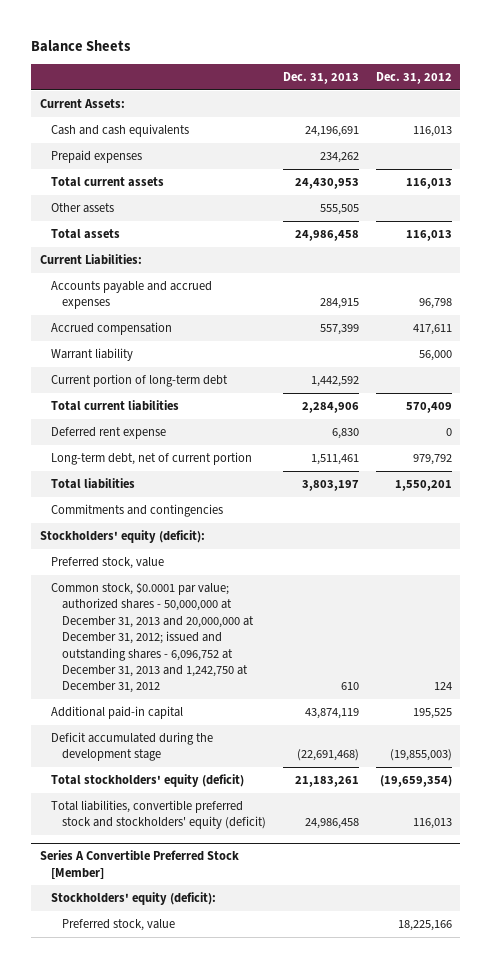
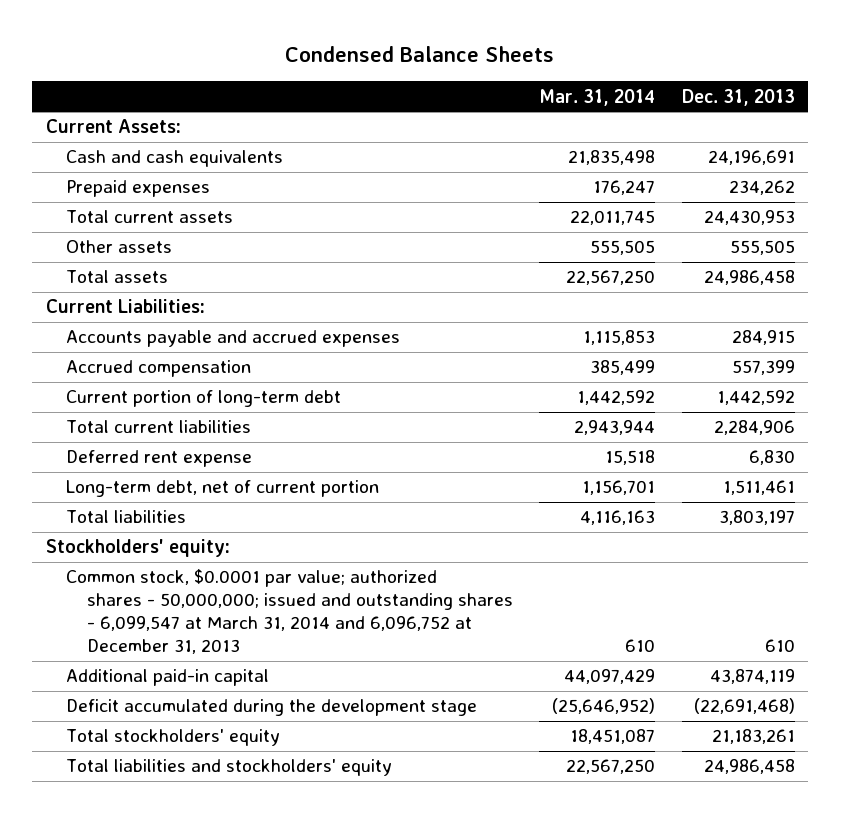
[31,40,132,53] Balance Sheets -> [285,46,555,63] Condensed Balance Sheets
[375,72,452,85] Dec. 31, 2012 -> none
none -> [539,88,656,106] Mar. 31, 2014
[50,348,133,362] Warrant liability -> none
[50,504,223,518] Commitments and contingencies -> none
[50,557,164,570] Preferred stock, value -> none
[39,530,205,544] Stockholders' equity (deficit): -> [45,539,230,558] Stockholders' equity:
[50,582,255,694] Common stock, $0.0001 par value; authorized shares - 50,000,000 at December 31, 2013 and 20,000,000 at December 31, 2012; issued and outstanding shares - 6,096,752 at December 31, 2013 and 1,242,750 at December 31, 2012 -> [66,569,513,655] Common stock, $0.0001 par value; authorized shares - 50,000,000; issued and outstanding shares - 6,099,547 at March 31, 2014 and 6,096,752 at December 31, 2013
[39,850,239,879] Series A Convertible Preferred Stock [Member] -> none
[50,892,216,906] Stockholders' equity (deficit): -> none
[62,919,176,932] Preferred stock, value -> none
[50,774,244,788] Total stockholders' equity (deficit) -> [66,729,281,747] Total stockholders' equity
[50,800,267,830] Total liabilities, convertible preferred stock and stockholders' equity (deficit) -> [66,759,393,777] Total liabilities and stockholders' equity

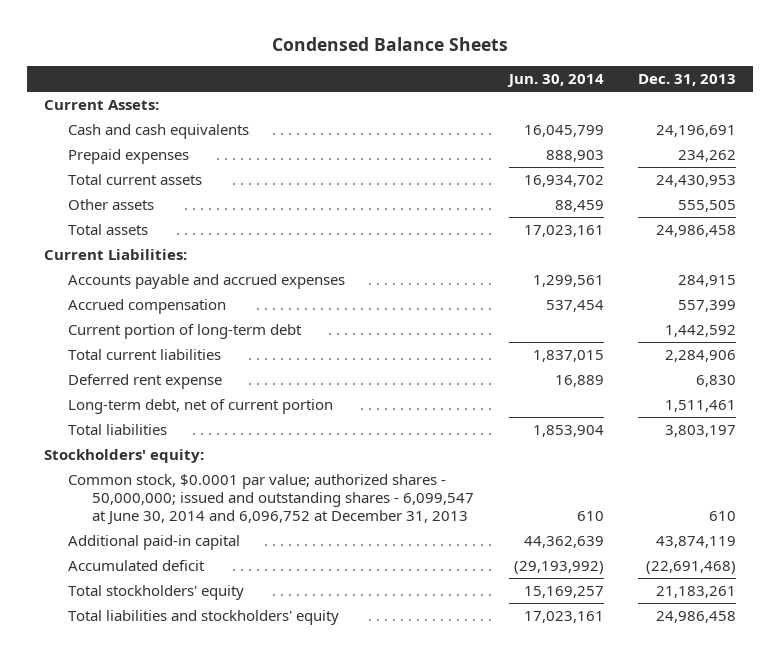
[539,88,656,106] Mar. 31, 2014 -> none
none -> [506,73,604,87] Jun. 30, 2014
[66,569,513,655] Common stock, $0.0001 par value; authorized shares - 50,000,000; issued and outstanding shares - 6,099,547 at March 31, 2014 and 6,096,752 at December 31, 2013 -> [68,474,475,525] Common stock, $0.0001 par value; authorized shares - 50,000,000; issued and outstanding shares - 6,099,547 at June 30, 2014 and 6,096,752 at December 31, 2013
[66,699,478,717] Deficit accumulated during the development stage -> [68,560,206,572] Accumulated deficit

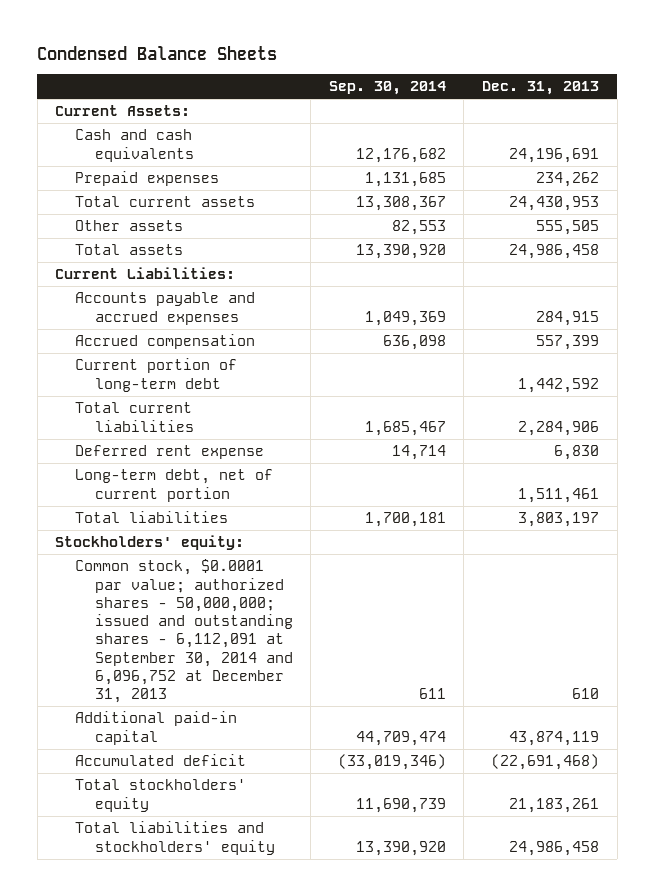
[506,73,604,87] Jun. 30, 2014 -> none
none -> [328,81,446,96] Sep. 30, 2014
[68,474,475,525] Common stock, $0.0001 par value; authorized shares - 50,000,000; issued and outstanding shares - 6,099,547 at June 30, 2014 and 6,096,752 at December 31, 2013 -> [74,559,293,704] Common stock, $0.0001 par value; authorized shares - 50,000,000; issued and outstanding shares - 6,112,091 at September 30, 2014 and 6,096,752 at December 31, 2013

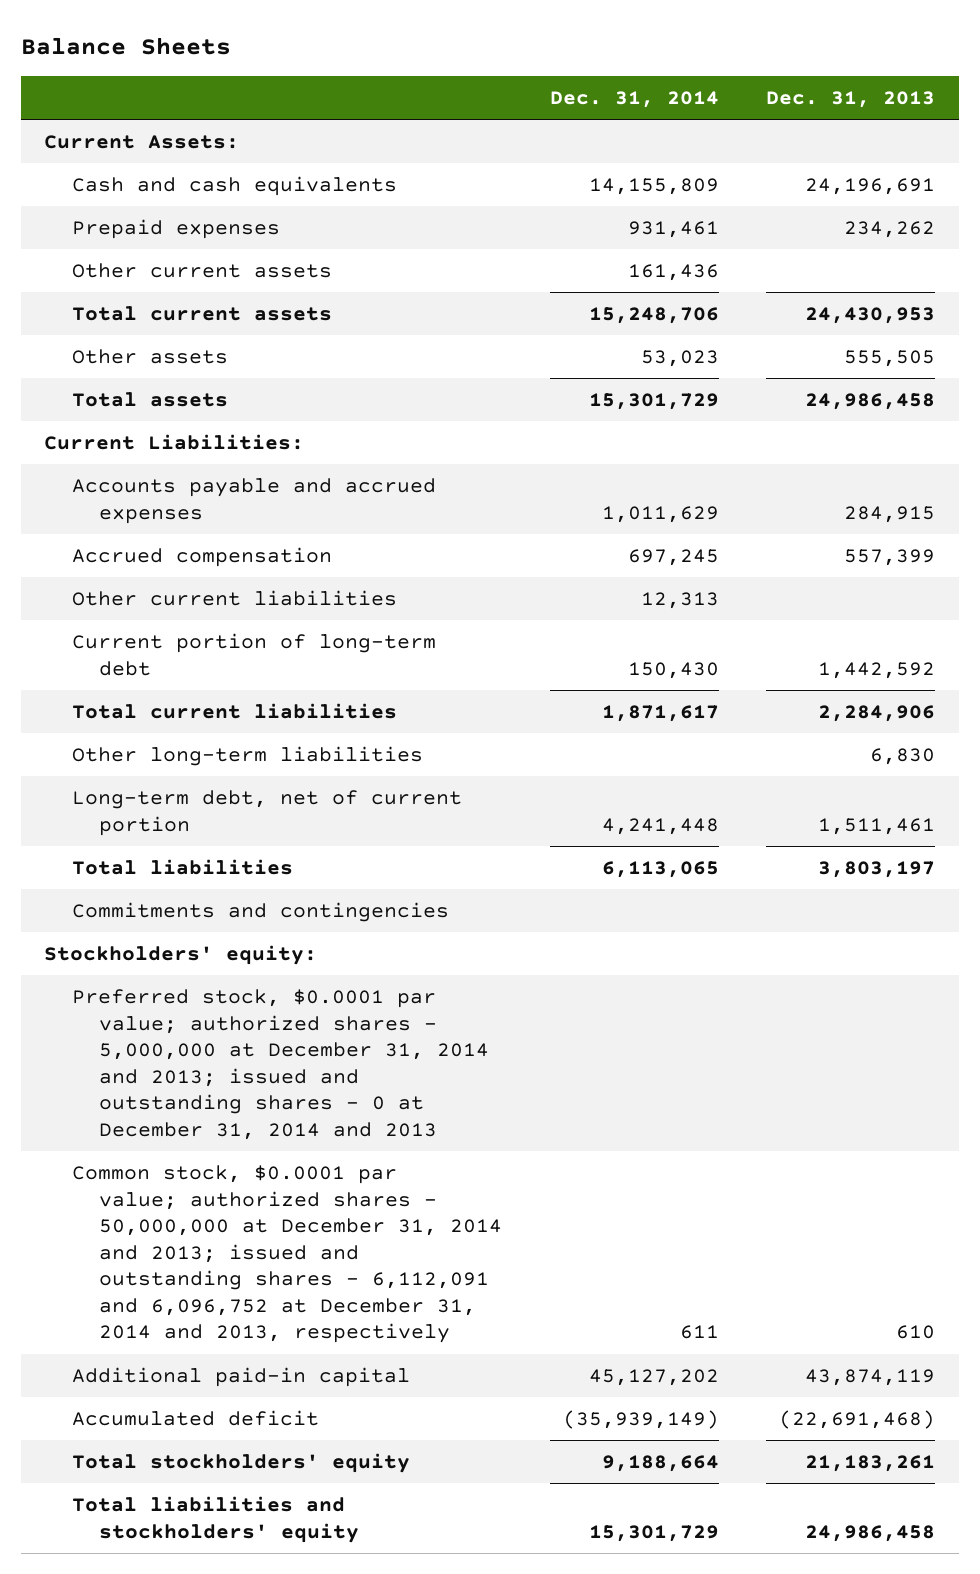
[37,45,278,60] Condensed Balance Sheets -> [20,37,231,56] Balance Sheets
[328,81,446,96] Sep. 30, 2014 -> none
none -> [549,90,719,108] Dec. 31, 2014
none -> [71,263,332,279] Other current assets
none -> [71,590,397,607] Other current liabilities
[74,445,264,460] Deferred rent expense -> [71,746,423,767] Other long-term liabilities
none -> [71,902,449,923] Commitments and contingencies
none -> [71,989,490,1140] Preferred stock, $0.0001 par value; authorized shares - 5,000,000 at December 31, 2014 and 2013; issued and outstanding shares - 0 at December 31, 2014 and 2013
[74,559,293,704] Common stock, $0.0001 par value; authorized shares - 50,000,000; issued and outstanding shares - 6,112,091 at September 30, 2014 and 6,096,752 at December 31, 2013 -> [71,1165,503,1344] Common stock, $0.0001 par value; authorized shares - 50,000,000 at December 31, 2014 and 2013; issued and outstanding shares - 6,112,091 and 6,096,752 at December 31, 2014 and 2013, respectively

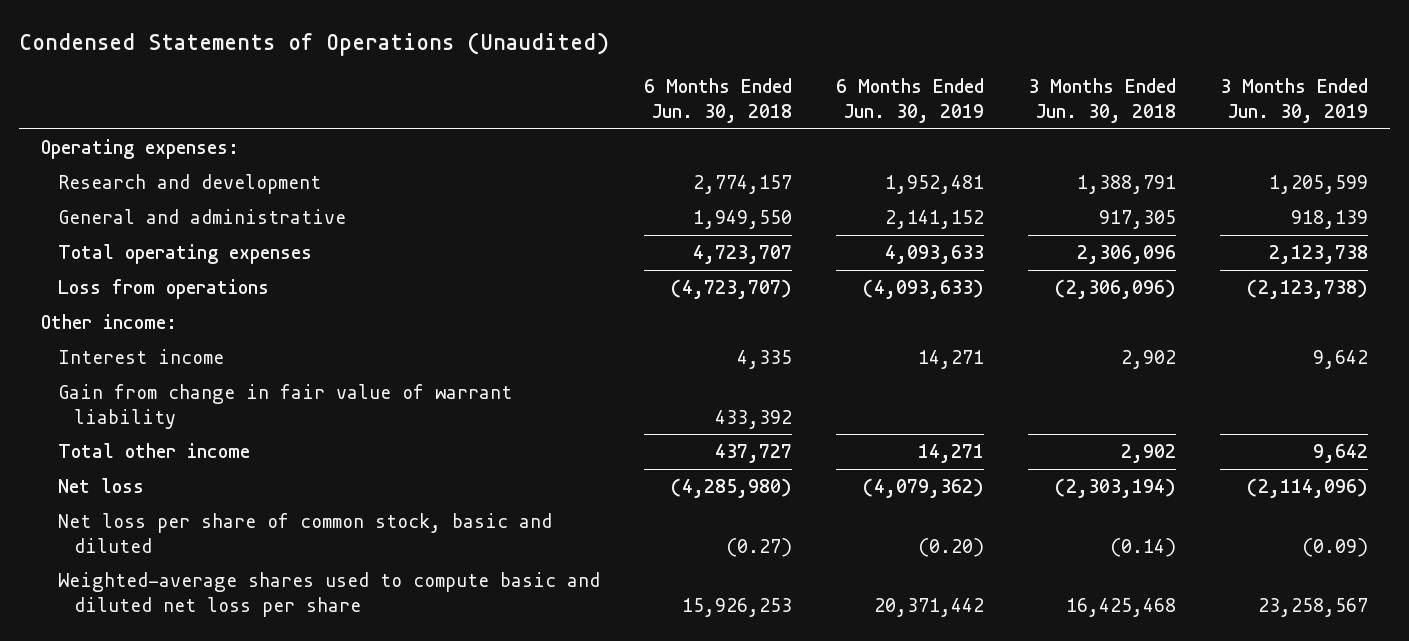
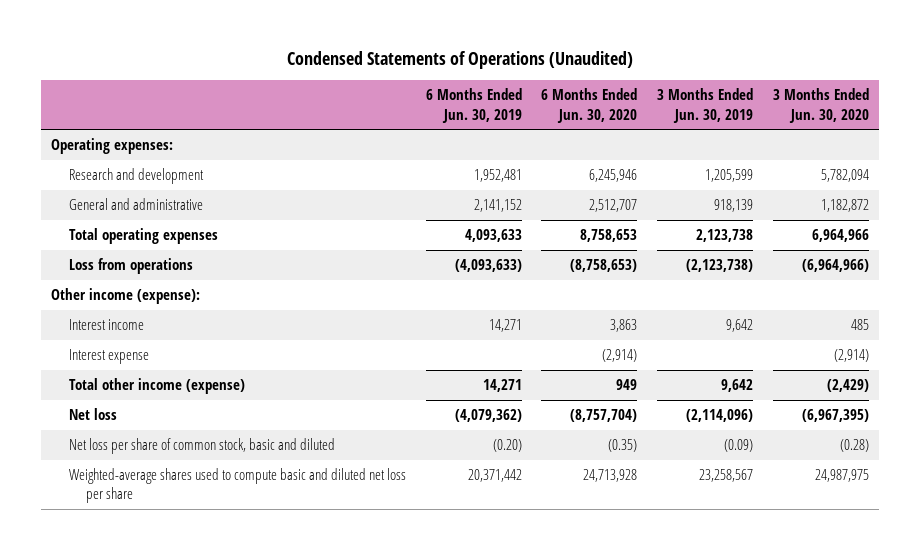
[643,78,792,124] 6 Months Ended Jun. 30, 2018 -> none
[1027,78,1176,124] 3 Months Ended Jun. 30, 2018 -> none
none -> [541,88,638,123] 6 Months Ended Jun. 30, 2020
none -> [773,88,870,123] 3 Months Ended Jun. 30, 2020
[41,314,178,330] Other income: -> [51,288,201,305] Other income (expense):
[57,384,512,429] Gain from change in fair value of warrant liability -> none
none -> [68,349,149,365] Interest expense
[57,443,250,459] Total other income -> [68,378,245,395] Total other income (expense)

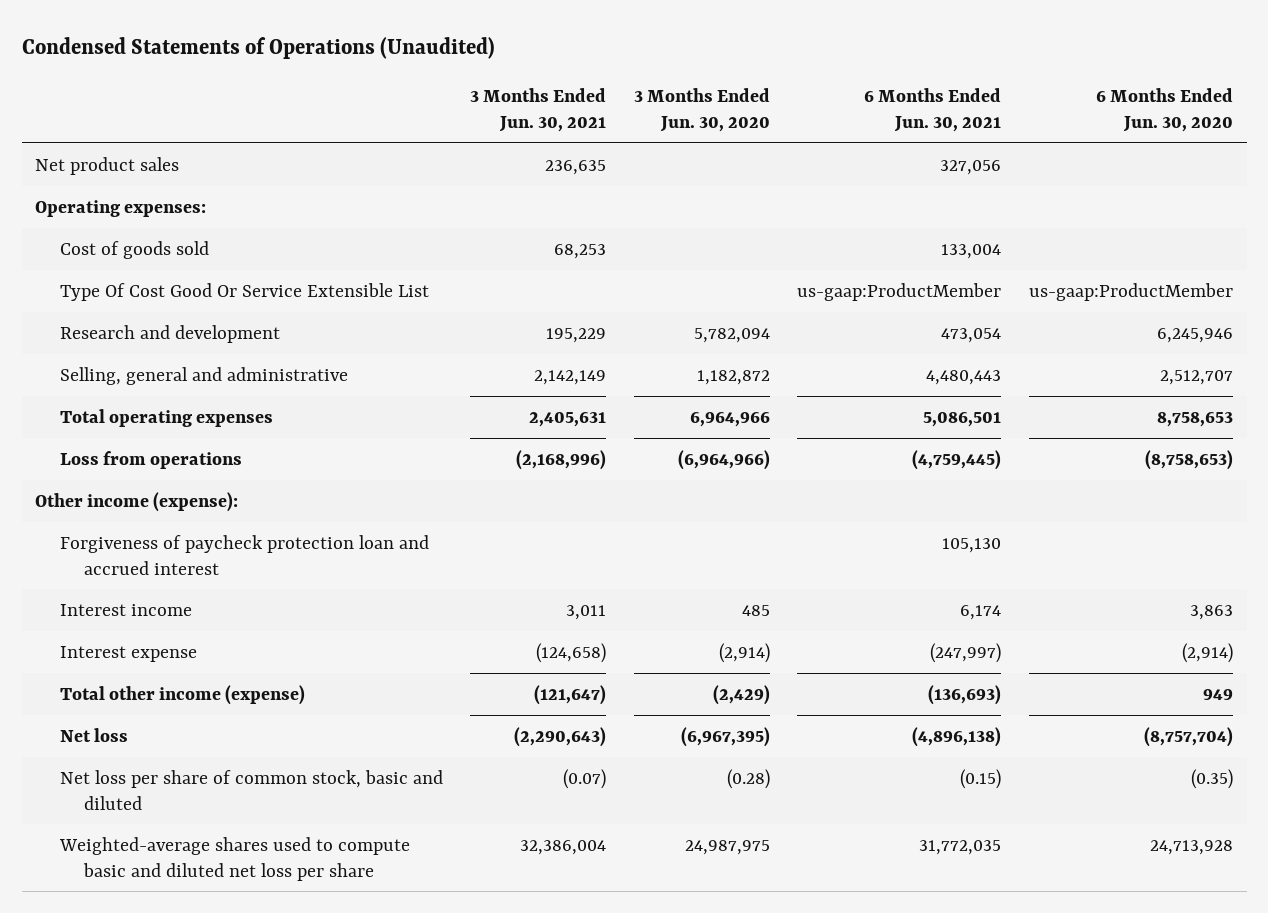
[425,88,522,123] 6 Months Ended Jun. 30, 2019 -> none
[657,88,754,123] 3 Months Ended Jun. 30, 2019 -> none
none -> [470,88,607,132] 3 Months Ended Jun. 30, 2021
none -> [864,88,1002,132] 6 Months Ended Jun. 30, 2021
none -> [35,156,180,175] Net product sales
none -> [59,240,209,259] Cost of goods sold
none -> [59,282,429,301] Type Of Cost Good Or Service Extensible List
[68,198,203,211] General and administrative -> [59,366,348,385] Selling, general and administrative
none -> [59,534,429,575] Forgiveness of paycheck protection loan and accrued interest

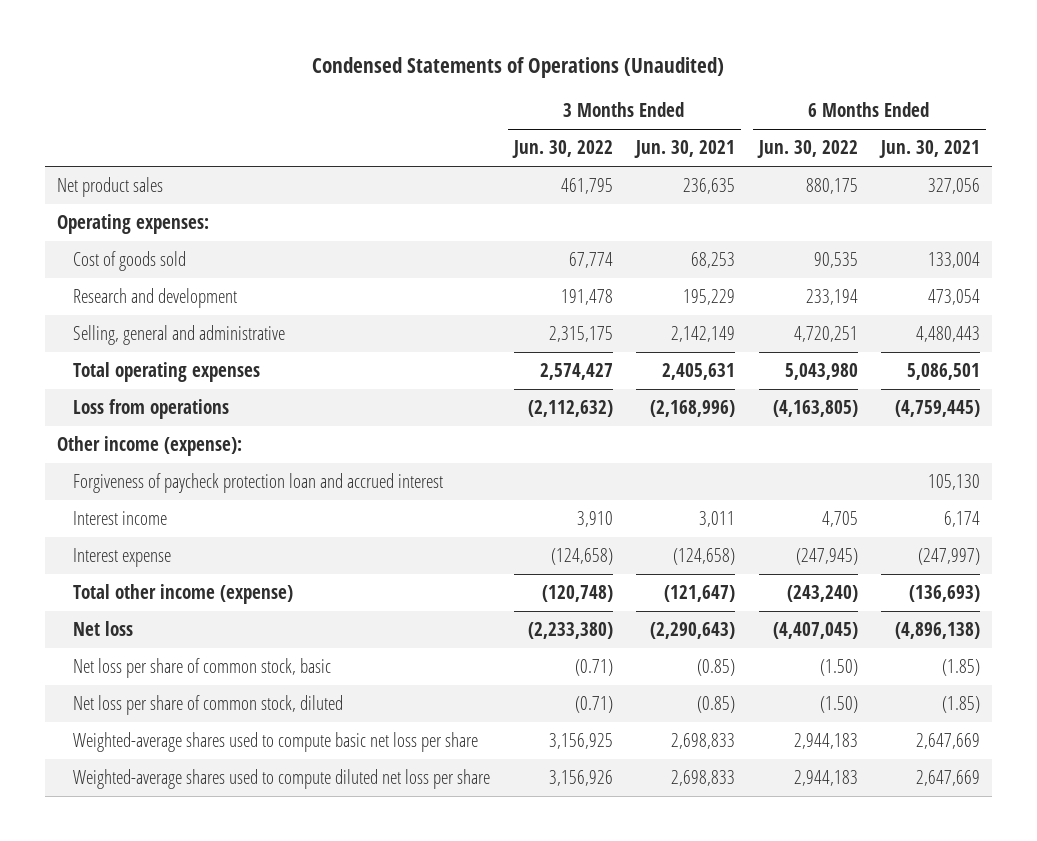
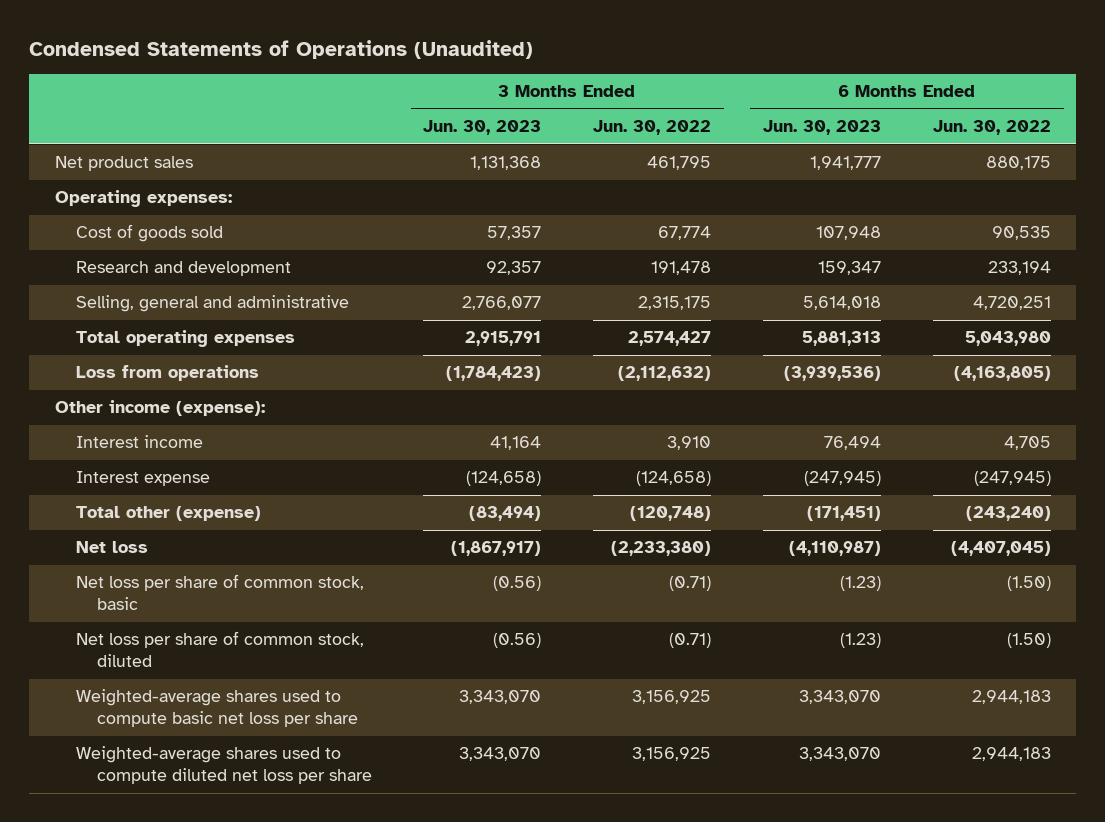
[634,140,736,159] Jun. 30, 2021 -> none
[879,140,981,159] Jun. 30, 2021 -> none
none -> [423,120,542,136] Jun. 30, 2023
none -> [762,120,881,136] Jun. 30, 2023
[73,473,444,494] Forgiveness of paycheck protection loan and accrued interest -> none
[73,584,294,605] Total other income (expense) -> [75,506,261,522] Total other (expense)
[548,770,613,787] 3,156,926 -> [632,747,712,762] 3,156,925

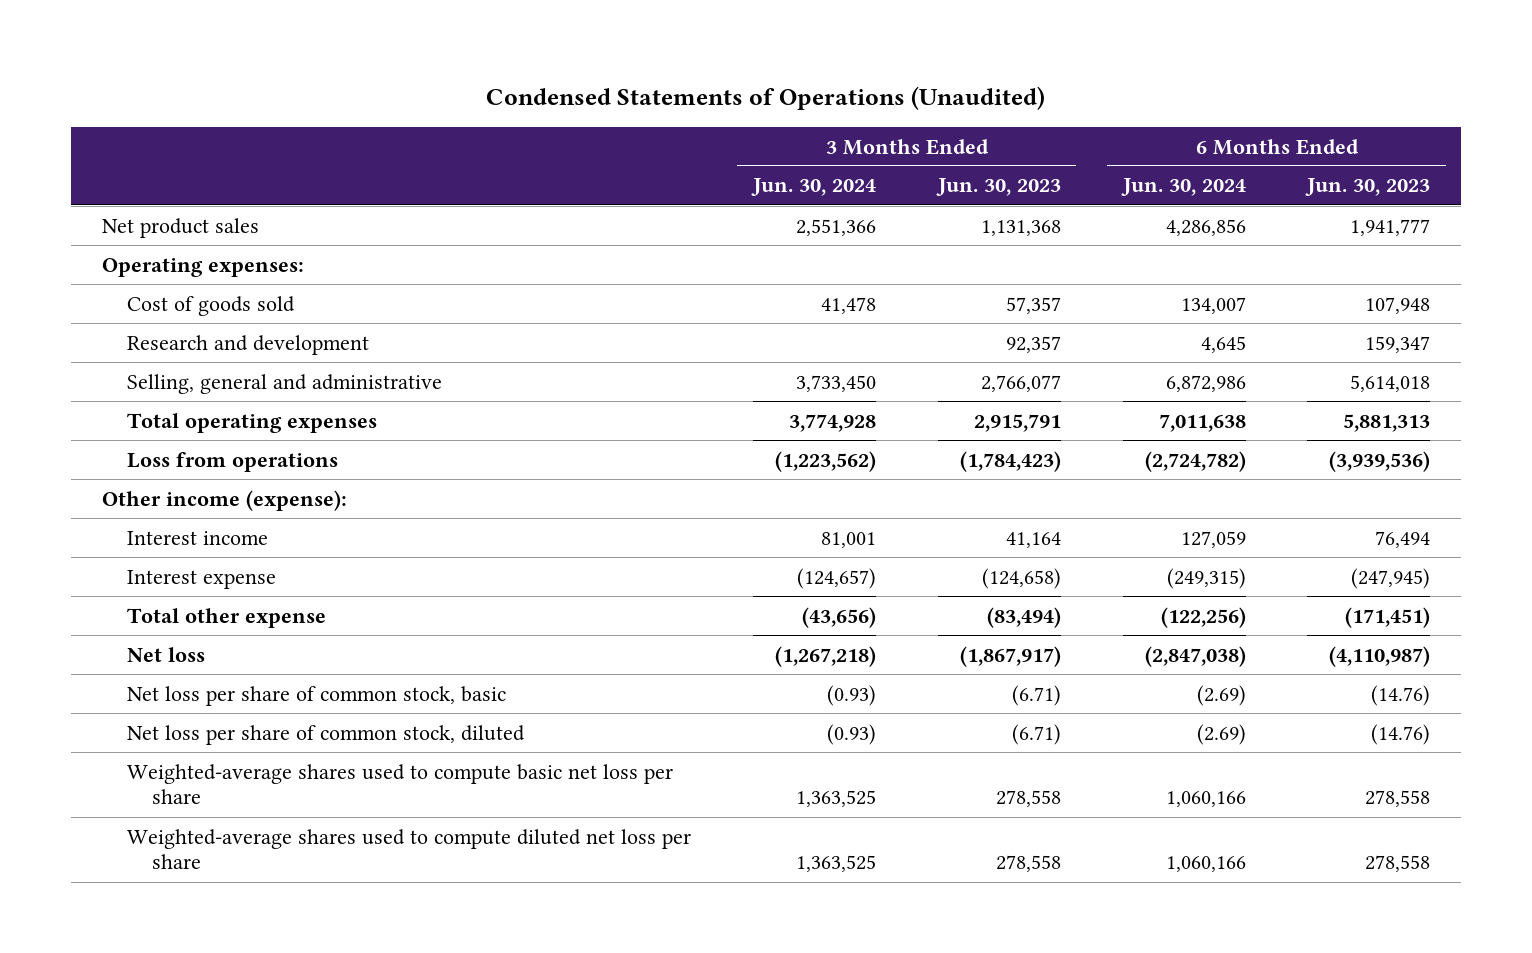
[593,120,712,136] Jun. 30, 2022 -> none
[932,120,1051,136] Jun. 30, 2022 -> none
none -> [750,178,876,197] Jun. 30, 2024
none -> [1120,178,1246,197] Jun. 30, 2024
[75,506,261,522] Total other (expense) -> [126,607,326,628] Total other expense
[493,576,542,592] (0.56) -> [1011,684,1061,706] (6.71)
[839,576,881,592] (1.23) -> [1371,684,1431,706] (14.76)
[493,633,542,649] (0.56) -> [1011,723,1061,745] (6.71)
[839,633,881,649] (1.23) -> [1371,723,1431,745] (14.76)
[459,690,542,705] 3,343,070 -> [995,790,1061,808] 278,558
[798,690,881,705] 3,343,070 -> [1365,790,1431,808] 278,558
[459,747,542,762] 3,343,070 -> [995,855,1061,873] 278,558
[798,747,881,762] 3,343,070 -> [1365,855,1431,873] 278,558

